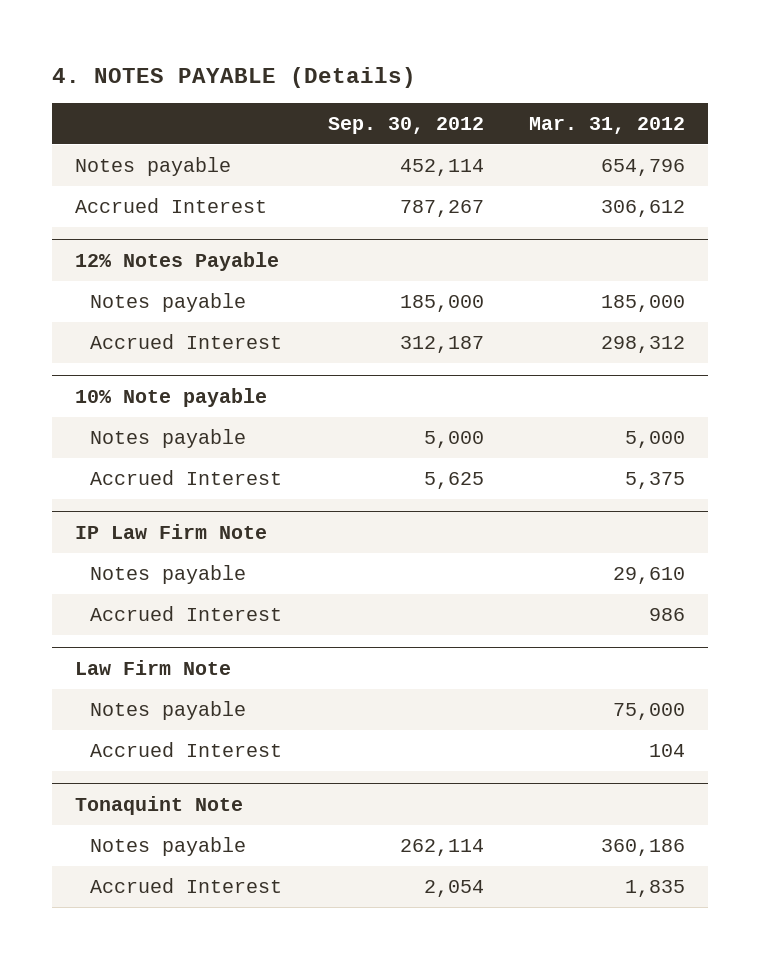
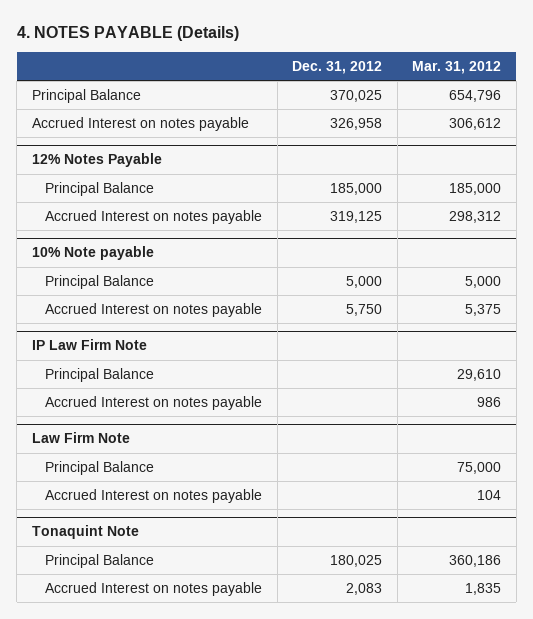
[327,116,484,134] Sep. 30, 2012 -> none
none -> [292,61,383,75] Dec. 31, 2012
[75,156,232,176] Notes payable -> [31,88,141,103] Principal Balance
[75,197,268,213] Accrued Interest -> [31,116,249,131] Accrued Interest on notes payable
[90,292,247,312] Notes payable -> [45,181,155,196] Principal Balance
[90,333,283,349] Accrued Interest -> [45,209,263,224] Accrued Interest on notes payable
[90,428,247,448] Notes payable -> [45,274,155,289] Principal Balance
[90,469,283,485] Accrued Interest -> [45,302,263,317] Accrued Interest on notes payable
[90,564,247,584] Notes payable -> [45,367,155,382] Principal Balance
[90,605,283,621] Accrued Interest -> [45,395,263,410] Accrued Interest on notes payable
[90,700,247,720] Notes payable -> [45,460,155,475] Principal Balance
[90,741,283,757] Accrued Interest -> [45,488,263,503] Accrued Interest on notes payable
[90,836,247,856] Notes payable -> [45,553,155,568] Principal Balance
[90,877,283,893] Accrued Interest -> [45,581,263,596] Accrued Interest on notes payable

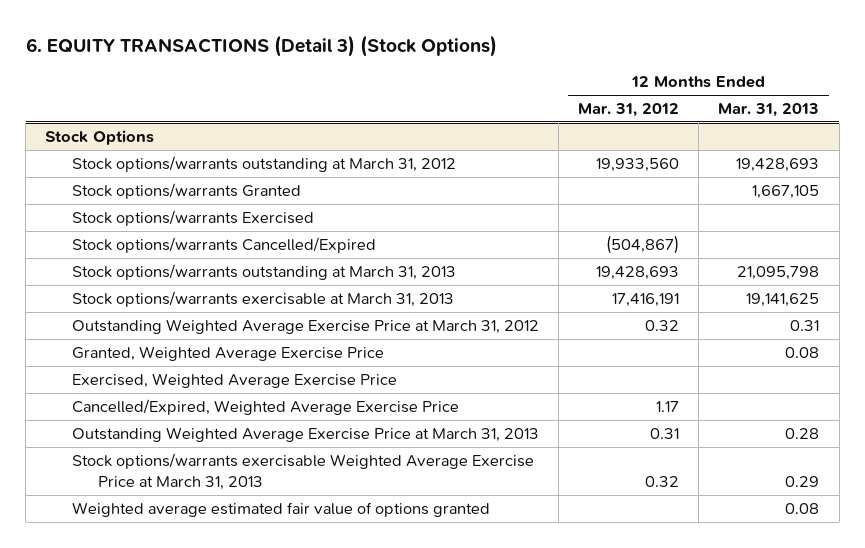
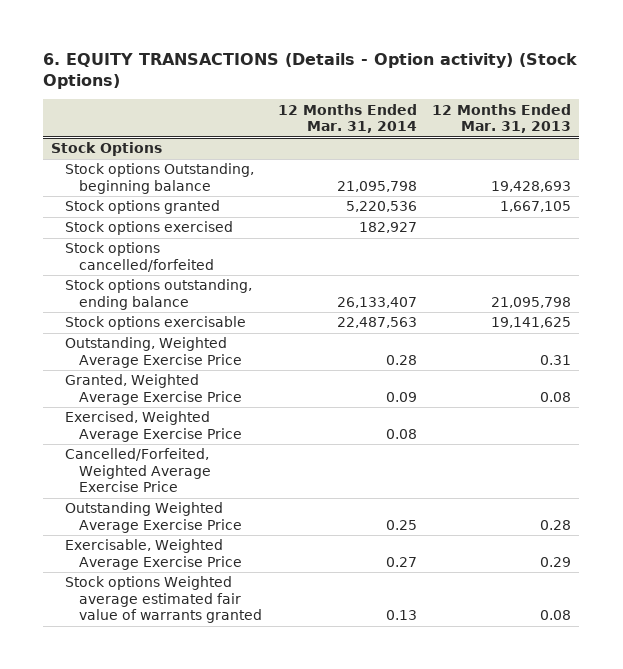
[25,34,497,57] 6. EQUITY TRANSACTIONS (Detail 3) (Stock Options) -> [43,52,578,89] 6. EQUITY TRANSACTIONS (Details - Option activity) (Stock Options)
[578,103,680,118] Mar. 31, 2012 -> none
none -> [277,103,417,134] 12 Months Ended Mar. 31, 2014
[71,156,456,173] Stock options/warrants outstanding at March 31, 2012 -> [65,163,255,194] Stock options Outstanding, beginning balance
[71,183,301,200] Stock options/warrants Granted -> [65,200,221,215] Stock options granted
[71,210,314,227] Stock options/warrants Exercised -> [65,221,234,236] Stock options exercised
[71,237,376,254] Stock options/warrants Cancelled/Expired -> [65,242,214,272] Stock options cancelled/forfeited
[71,264,456,281] Stock options/warrants outstanding at March 31, 2013 -> [65,279,253,310] Stock options outstanding, ending balance
[71,291,454,308] Stock options/warrants exercisable at March 31, 2013 -> [65,316,247,331] Stock options exercisable
[71,319,539,335] Outstanding Weighted Average Exercise Price at March 31, 2012 -> [65,337,242,368] Outstanding, Weighted Average Exercise Price
[71,399,459,416] Cancelled/Expired, Weighted Average Exercise Price -> [65,448,211,493] Cancelled/Forfeited, Weighted Average Exercise Price
[71,427,539,443] Outstanding Weighted Average Exercise Price at March 31, 2013 -> [65,502,242,533] Outstanding Weighted Average Exercise Price
[71,453,534,491] Stock options/warrants exercisable Weighted Average Exercise Price at March 31, 2013 -> [65,539,242,570] Exercisable, Weighted Average Exercise Price
[71,502,490,518] Weighted average estimated fair value of options granted -> [65,576,262,624] Stock options Weighted average estimated fair value of warrants granted

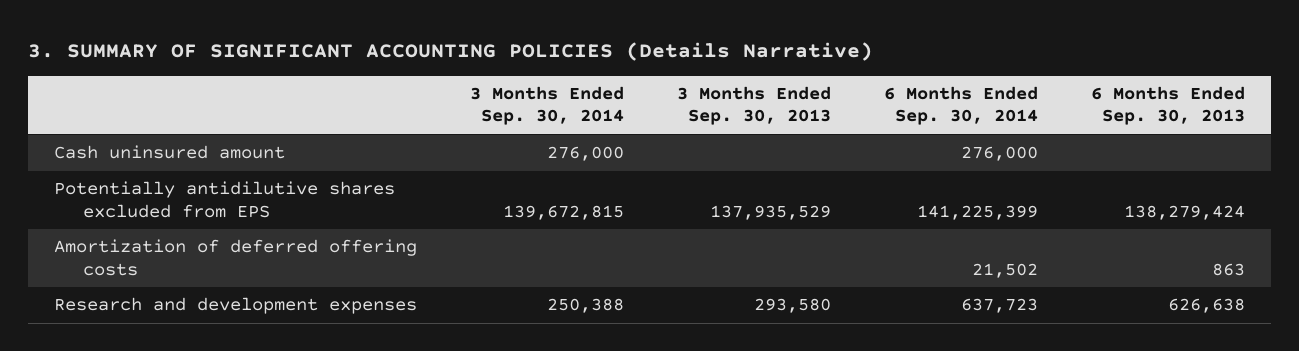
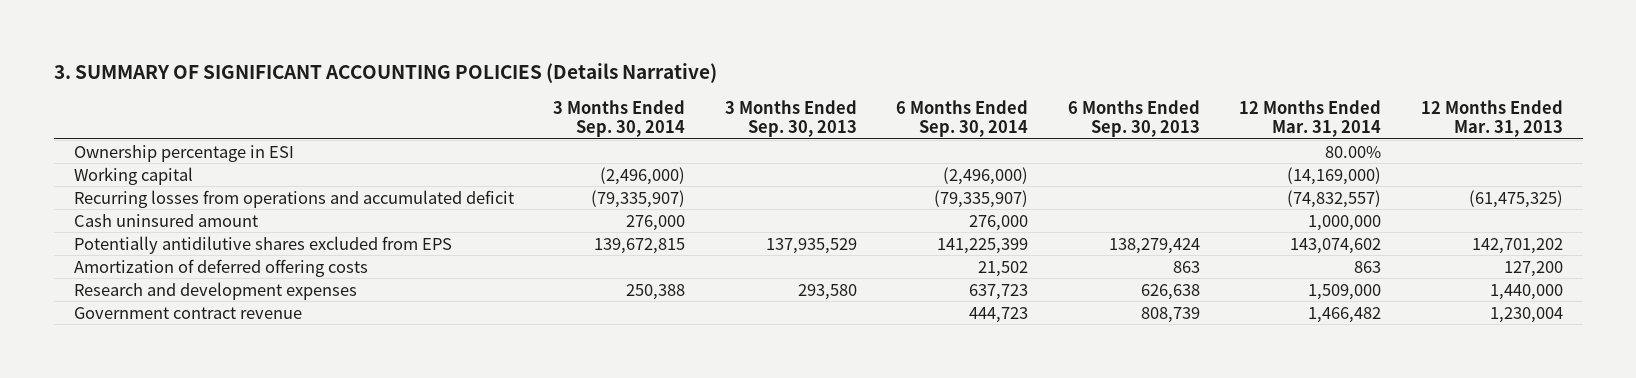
none -> [1239,99,1382,138] 12 Months Ended Mar. 31, 2014
none -> [1420,99,1563,138] 12 Months Ended Mar. 31, 2013
none -> [73,144,294,162] Ownership percentage in ESI
none -> [73,166,193,185] Working capital
none -> [73,189,514,208] Recurring losses from operations and accumulated deficit
none -> [73,306,302,319] Government contract revenue

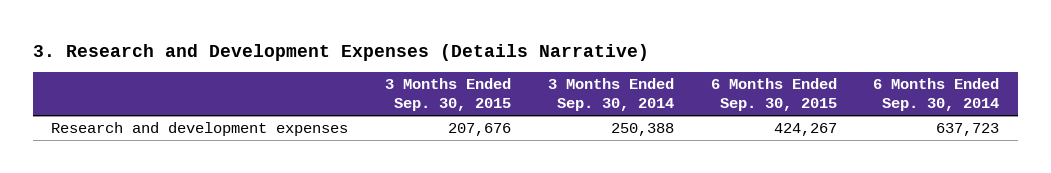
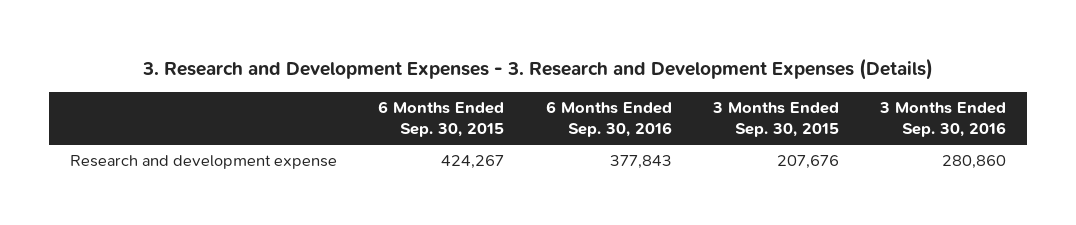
[32,43,649,61] 3. Research and Development Expenses (Details Narrative) -> [142,58,934,81] 3. Research and Development Expenses - 3. Research and Development Expenses (Details)
[547,78,674,112] 3 Months Ended Sep. 30, 2014 -> none
[873,78,1000,112] 6 Months Ended Sep. 30, 2014 -> none
none -> [545,100,672,138] 6 Months Ended Sep. 30, 2016
none -> [879,101,1007,138] 3 Months Ended Sep. 30, 2016
[51,122,349,137] Research and development expenses -> [69,155,337,170] Research and development expense

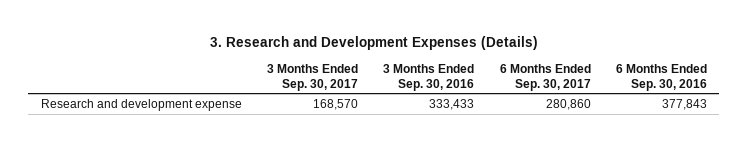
[142,58,934,81] 3. Research and Development Expenses - 3. Research and Development Expenses (Details) -> [209,35,538,50] 3. Research and Development Expenses (Details)
[378,100,505,138] 6 Months Ended Sep. 30, 2015 -> none
[711,101,839,138] 3 Months Ended Sep. 30, 2015 -> none
none -> [267,63,359,91] 3 Months Ended Sep. 30, 2017
none -> [499,63,591,91] 6 Months Ended Sep. 30, 2017
[942,155,1007,170] 280,860 -> [429,98,475,110] 333,433

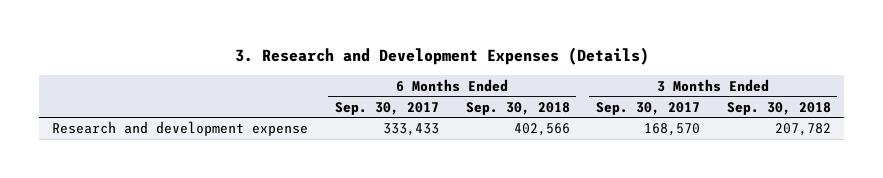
[383,63,475,91] 3 Months Ended Sep. 30, 2016 -> none
[615,63,707,91] 6 Months Ended Sep. 30, 2016 -> none
none -> [465,101,570,115] Sep. 30, 2018
none -> [726,101,831,115] Sep. 30, 2018
[545,98,591,110] 280,860 -> [382,123,439,137] 333,433

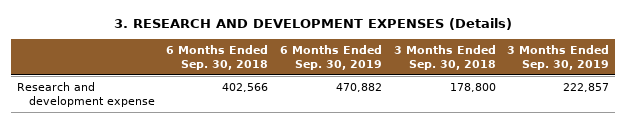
[234,47,649,66] 3. Research and Development Expenses (Details) -> [114,18,513,31] 3. RESEARCH AND DEVELOPMENT EXPENSES (Details)
[334,101,439,115] Sep. 30, 2017 -> none
[596,101,701,115] Sep. 30, 2017 -> none
none -> [279,44,382,71] 6 Months Ended Sep. 30, 2019
none -> [507,44,610,71] 3 Months Ended Sep. 30, 2019
[774,123,831,137] 207,782 -> [449,82,496,92] 178,800

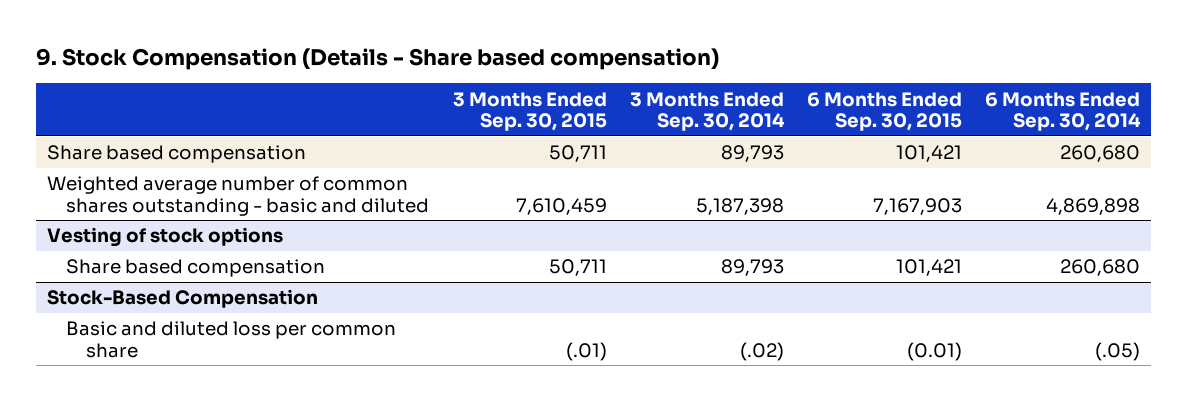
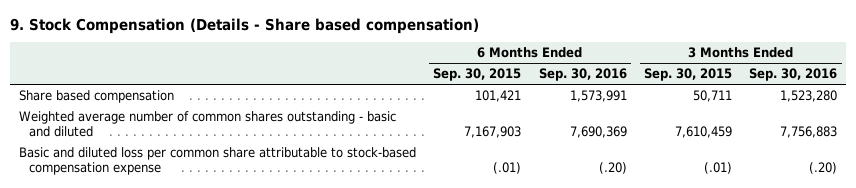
[629,91,785,132] 3 Months Ended Sep. 30, 2014 -> none
[984,91,1141,132] 6 Months Ended Sep. 30, 2014 -> none
none -> [538,68,627,82] Sep. 30, 2016
none -> [749,68,838,82] Sep. 30, 2016
[47,227,284,248] Vesting of stock options -> none
[66,259,326,278] Share based compensation -> none
[47,289,319,309] Stock-Based Compensation -> none
[66,321,397,358] Basic and diluted loss per common share -> [18,147,416,176] Basic and diluted loss per common share attributable to stock-based compensation expense
[906,341,962,361] (0.01) -> [493,162,522,175] (.01)

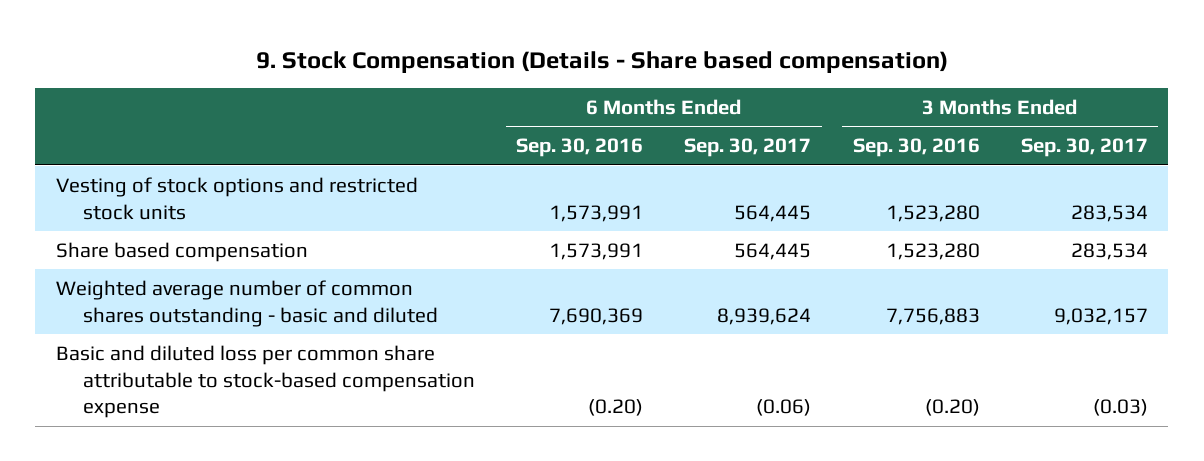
[433,68,522,82] Sep. 30, 2015 -> none
[644,68,733,82] Sep. 30, 2015 -> none
none -> [684,138,812,158] Sep. 30, 2017
none -> [1020,138,1148,158] Sep. 30, 2017
none -> [56,176,419,220] Vesting of stock options and restricted stock units
[598,162,627,175] (.20) -> [588,399,644,417] (0.20)
[809,162,838,175] (.20) -> [924,399,980,417] (0.20)

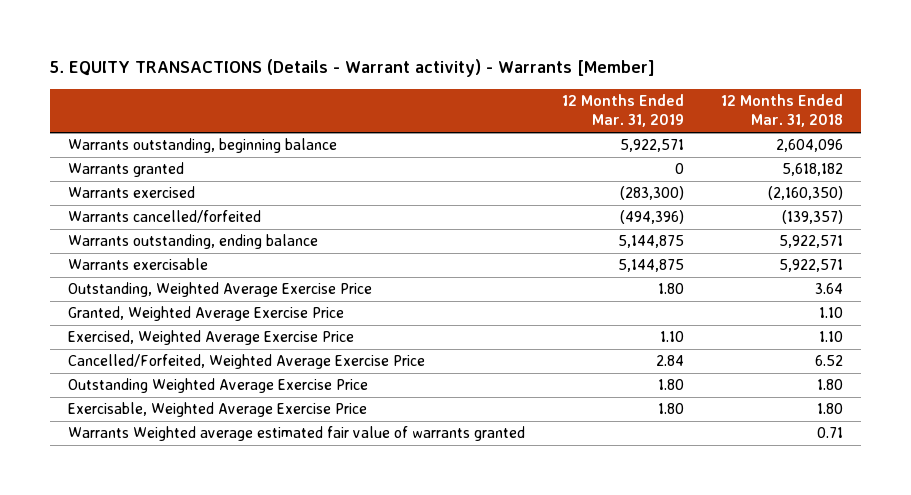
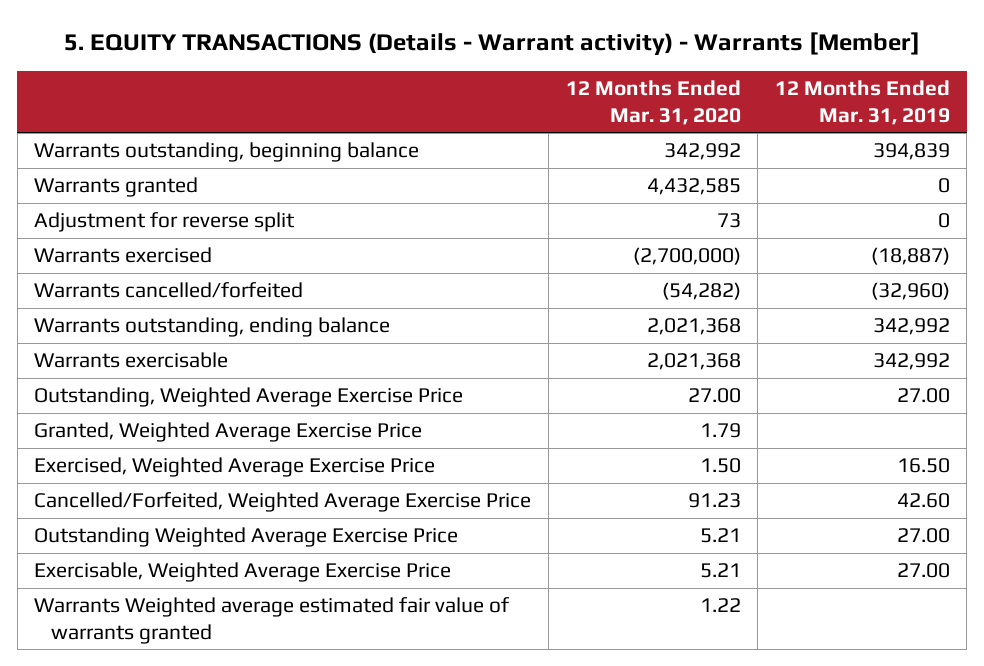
[720,93,843,128] 12 Months Ended Mar. 31, 2018 -> none
none -> [565,80,741,125] 12 Months Ended Mar. 31, 2020
[619,139,684,153] 5,922,571 -> [872,143,950,161] 394,839
none -> [34,212,296,233] Adjustment for reverse split
[619,186,684,201] (283,300) -> [870,247,950,266] (18,887)
[619,210,684,225] (494,396) -> [870,282,950,301] (32,960)
[617,235,684,249] 5,144,875 -> [872,318,950,336] 342,992
[617,259,684,273] 5,144,875 -> [872,353,950,371] 342,992
[657,283,684,295] 1.80 -> [896,388,950,404] 27.00
[659,331,684,343] 1.10 -> [896,458,950,474] 16.50
[655,355,684,367] 2.84 -> [896,493,950,509] 42.60
[657,379,684,391] 1.80 -> [896,528,950,544] 27.00
[657,403,684,415] 1.80 -> [896,563,950,579] 27.00

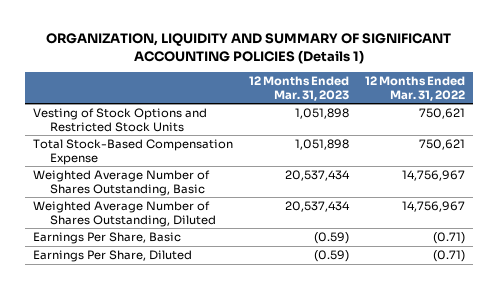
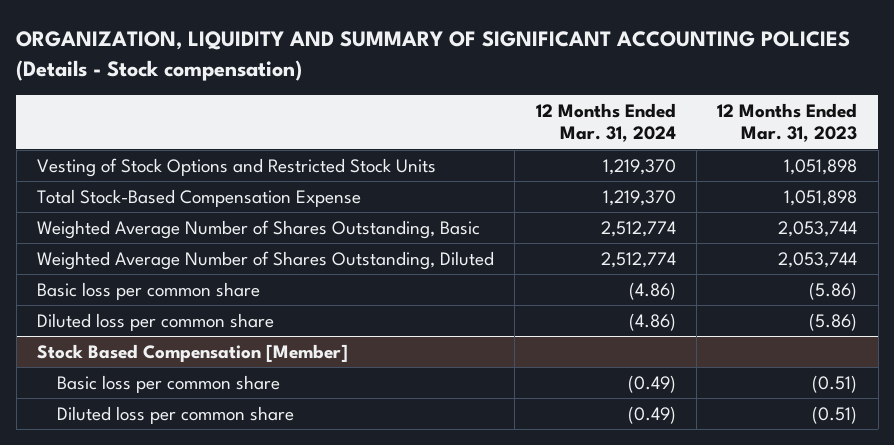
[45,32,451,64] ORGANIZATION, LIQUIDITY AND SUMMARY OF SIGNIFICANT ACCOUNTING POLICIES (Details 1) -> [16,31,851,81] ORGANIZATION, LIQUIDITY AND SUMMARY OF SIGNIFICANT ACCOUNTING POLICIES (Details - Stock compensation)
[364,76,465,101] 12 Months Ended Mar. 31, 2022 -> none
none -> [535,102,676,143] 12 Months Ended Mar. 31, 2024
[284,169,350,181] 20,537,434 -> [778,220,858,237] 2,053,744
[284,200,350,212] 20,537,434 -> [778,251,858,268] 2,053,744
[33,231,182,244] Earnings Per Share, Basic -> [37,281,261,300] Basic loss per common share
[313,231,349,244] (0.59) -> [809,281,858,300] (5.86)
[33,249,193,262] Earnings Per Share, Diluted -> [37,312,275,331] Diluted loss per common share
[313,249,349,262] (0.59) -> [809,312,858,331] (5.86)
none -> [37,343,349,362] Stock Based Compensation [Member]
none -> [56,374,280,393] Basic loss per common share
none -> [56,405,294,424] Diluted loss per common share

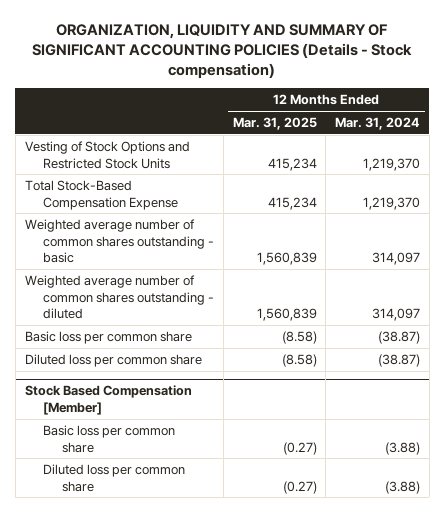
[717,102,858,143] 12 Months Ended Mar. 31, 2023 -> none
none -> [232,116,317,130] Mar. 31, 2025
[37,219,481,239] Weighted Average Number of Shares Outstanding, Basic -> [24,218,215,264] Weighted average number of common shares outstanding - basic
[600,220,676,237] 2,512,774 -> [372,252,421,266] 314,097
[37,250,495,270] Weighted Average Number of Shares Outstanding, Diluted -> [24,274,215,320] Weighted average number of common shares outstanding - diluted
[600,251,676,268] 2,512,774 -> [372,308,421,322] 314,097
[628,281,676,300] (4.86) -> [378,330,421,344] (38.87)
[628,312,676,331] (4.86) -> [378,353,421,367] (38.87)
[627,374,676,393] (0.49) -> [385,441,421,455] (3.88)
[627,405,676,424] (0.49) -> [385,480,421,494] (3.88)

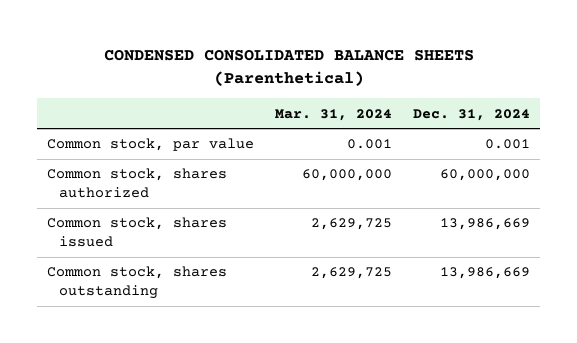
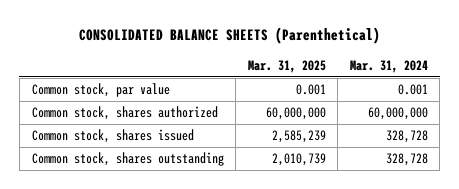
[103,49,474,87] CONDENSED CONSOLIDATED BALANCE SHEETS (Parenthetical) -> [78,27,380,45] CONSOLIDATED BALANCE SHEETS (Parenthetical)
[412,108,530,121] Dec. 31, 2024 -> none
none -> [247,59,326,73] Mar. 31, 2025
[311,218,393,231] 2,629,725 -> [385,130,428,144] 328,728
[311,267,393,280] 2,629,725 -> [385,153,428,167] 328,728

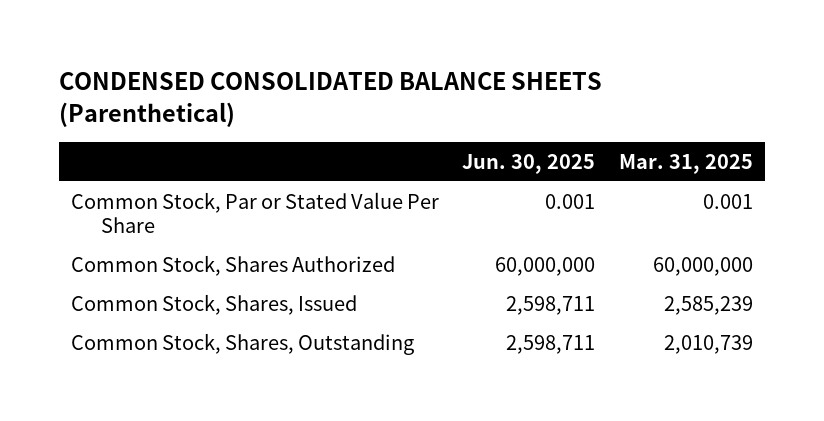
[78,27,380,45] CONSOLIDATED BALANCE SHEETS (Parenthetical) -> [58,72,602,127] CONDENSED CONSOLIDATED BALANCE SHEETS (Parenthetical)
[349,59,428,73] Mar. 31, 2024 -> none
none -> [462,153,596,174] Jun. 30, 2025
[31,83,170,98] Common stock, par value -> [70,191,439,233] Common Stock, Par or Stated Value Per Share
[31,106,218,121] Common stock, shares authorized -> [70,254,395,276] Common Stock, Shares Authorized
[31,129,194,144] Common stock, shares issued -> [70,293,357,315] Common Stock, Shares, Issued
[31,152,224,167] Common stock, shares outstanding -> [70,332,414,355] Common Stock, Shares, Outstanding

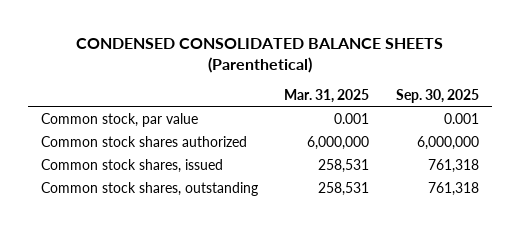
[462,153,596,174] Jun. 30, 2025 -> none
none -> [395,88,479,103] Sep. 30, 2025
[70,191,439,233] Common Stock, Par or Stated Value Per Share -> [41,113,199,128] Common stock, par value
[70,254,395,276] Common Stock, Shares Authorized -> [41,136,248,148] Common stock shares authorized
[653,256,754,276] 60,000,000 -> [307,136,370,151] 6,000,000
[70,293,357,315] Common Stock, Shares, Issued -> [41,159,224,174] Common stock shares, issued
[664,295,754,315] 2,585,239 -> [318,159,370,174] 258,531
[70,332,414,355] Common Stock, Shares, Outstanding -> [41,182,259,197] Common stock shares, outstanding
[664,334,754,354] 2,010,739 -> [318,182,370,197] 258,531

